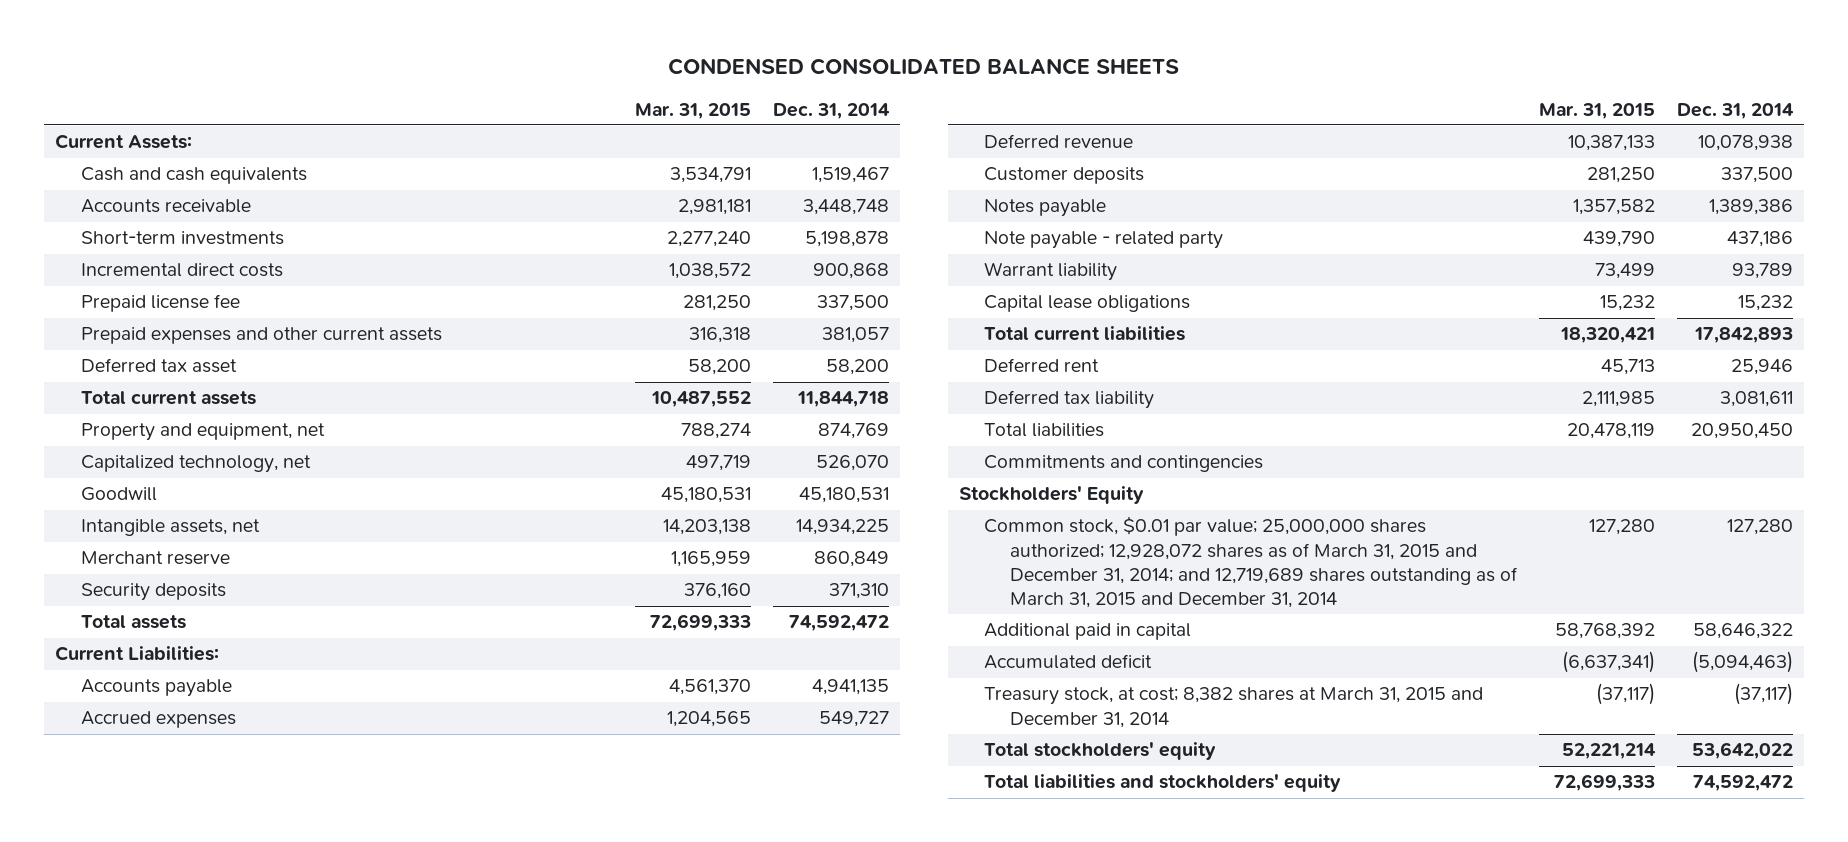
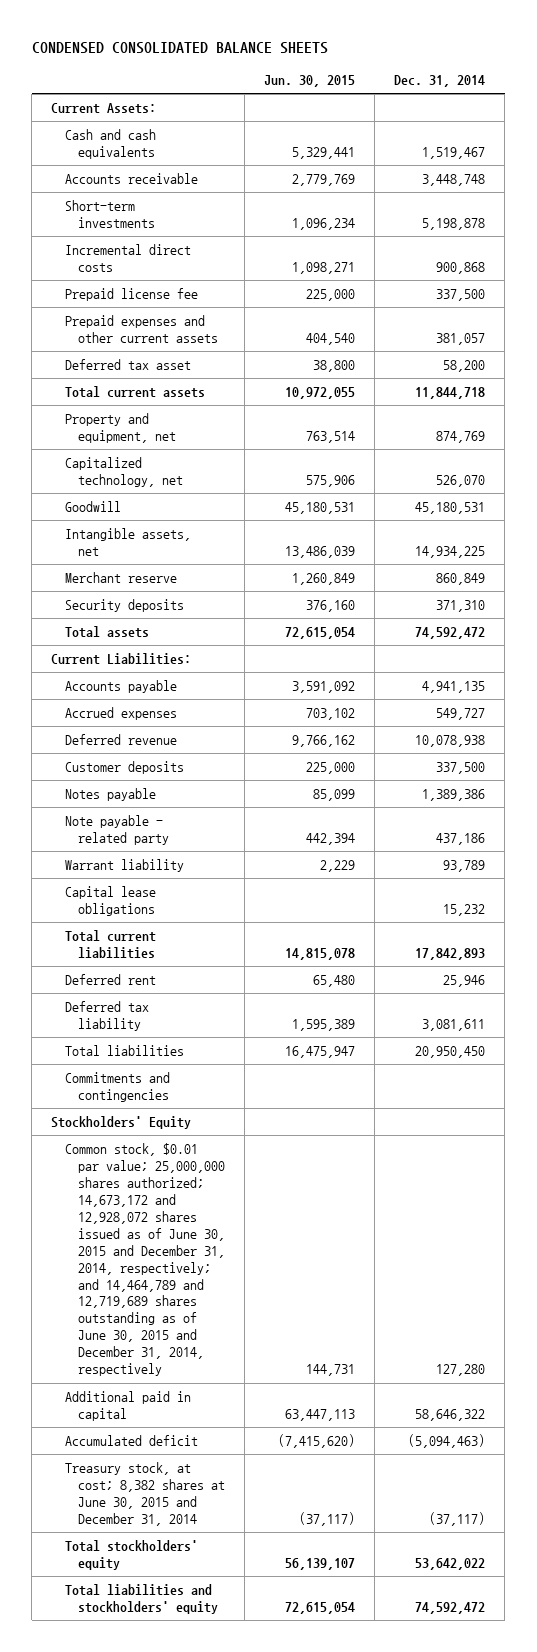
[634,102,751,119] Mar. 31, 2015 -> none
none -> [264,74,356,87] Jun. 30, 2015
[984,516,1518,609] Common stock, $0.01 par value; 25,000,000 shares authorized; 12,928,072 shares as of March 31, 2015 and December 31, 2014; and 12,719,689 shares outstanding as of March 31, 2015 and December 31, 2014 -> [64,1142,226,1377] Common stock, $0.01 par value; 25,000,000 shares authorized; 14,673,172 and 12,928,072 shares issued as of June 30, 2015 and December 31, 2014, respectively; and 14,464,789 and 12,719,689 shares outstanding as of June 30, 2015 and December 31, 2014, respectively
[984,687,1484,728] Treasury stock, at cost; 8,382 shares at March 31, 2015 and December 31, 2014 -> [64,1461,226,1526] Treasury stock, at cost; 8,382 shares at June 30, 2015 and December 31, 2014

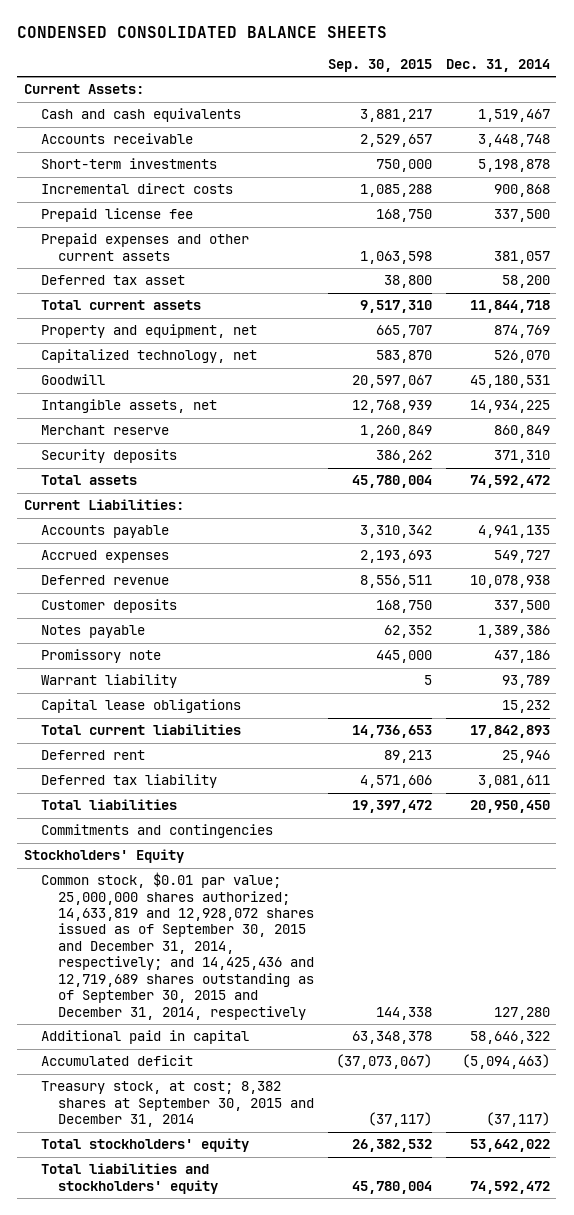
[264,74,356,87] Jun. 30, 2015 -> none
none -> [327,58,432,72] Sep. 30, 2015
[64,814,170,845] Note payable - related party -> [41,649,162,664] Promissory note
[64,1142,226,1377] Common stock, $0.01 par value; 25,000,000 shares authorized; 14,673,172 and 12,928,072 shares issued as of June 30, 2015 and December 31, 2014, respectively; and 14,464,789 and 12,719,689 shares outstanding as of June 30, 2015 and December 31, 2014, respectively -> [41,872,315,1020] Common stock, $0.01 par value; 25,000,000 shares authorized; 14,633,819 and 12,928,072 shares issued as of September 30, 2015 and December 31, 2014, respectively; and 14,425,436 and 12,719,689 shares outstanding as of September 30, 2015 and December 31, 2014, respectively
[64,1461,226,1526] Treasury stock, at cost; 8,382 shares at June 30, 2015 and December 31, 2014 -> [41,1081,315,1128] Treasury stock, at cost; 8,382 shares at September 30, 2015 and December 31, 2014

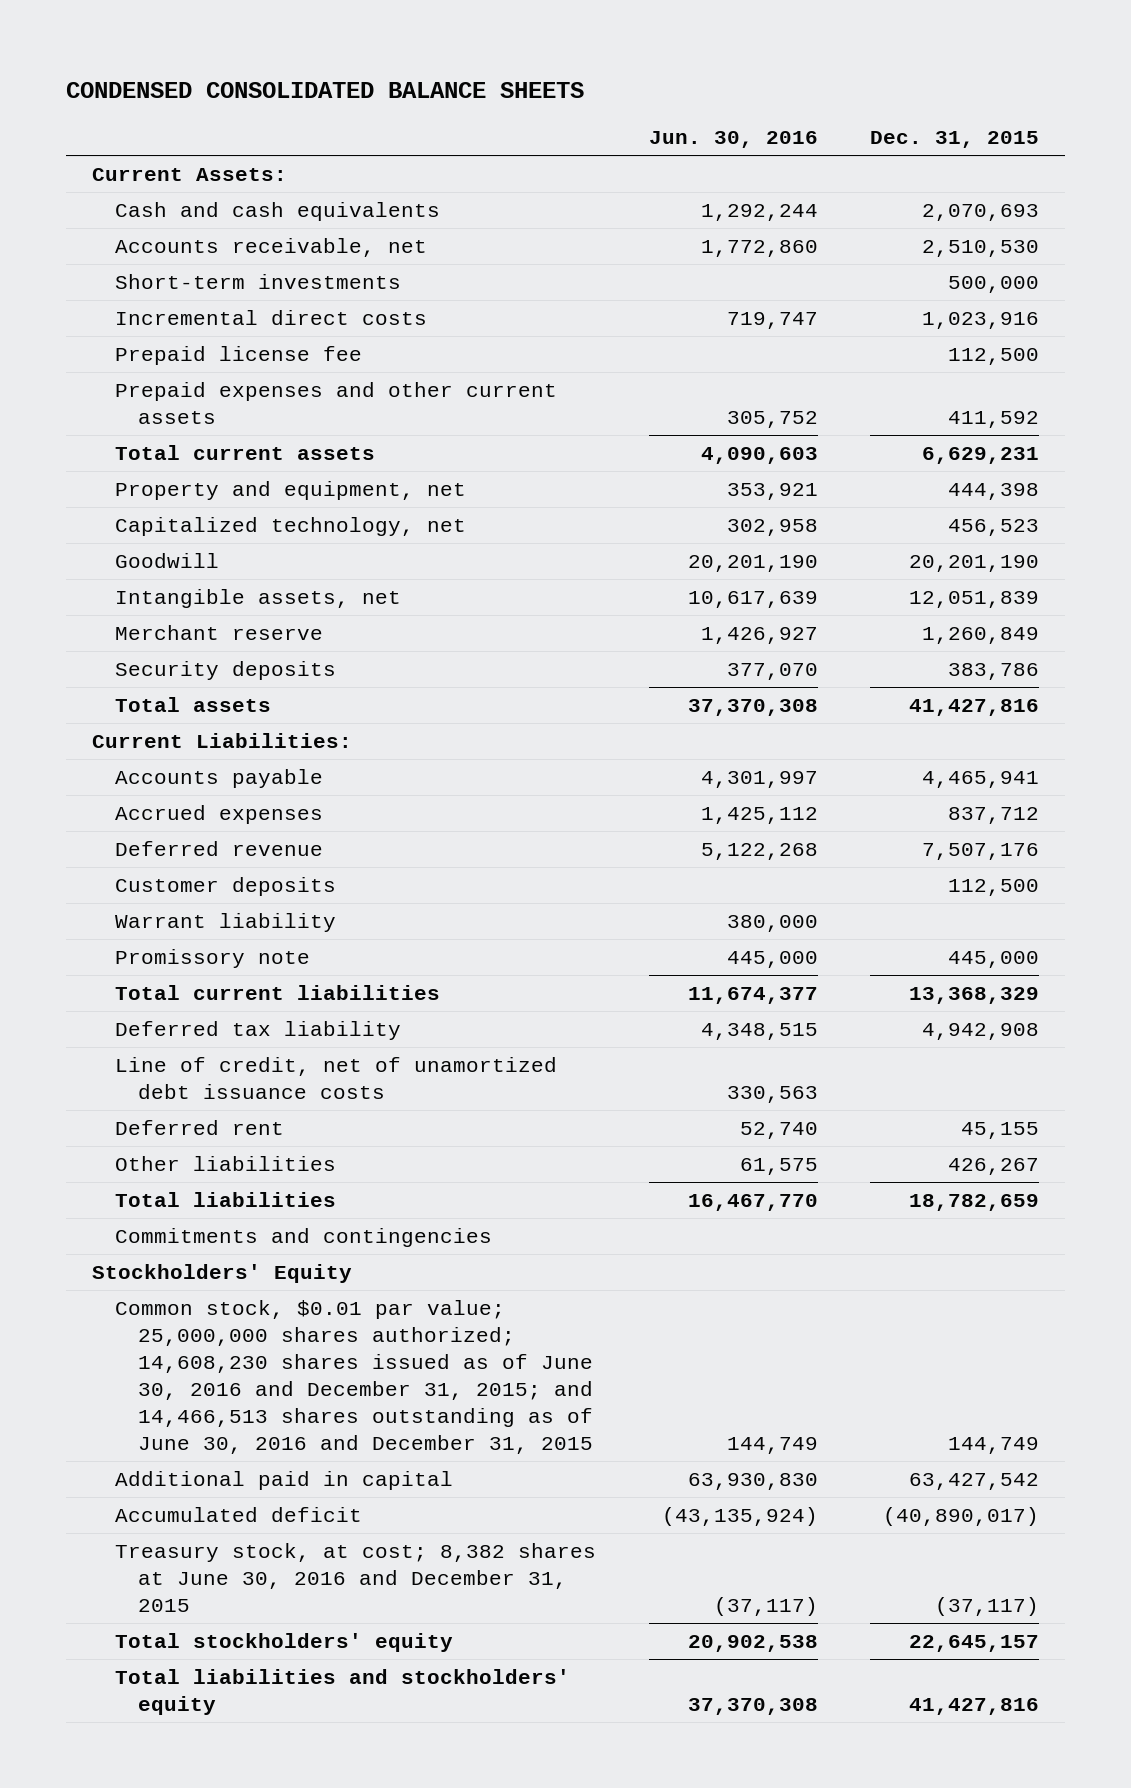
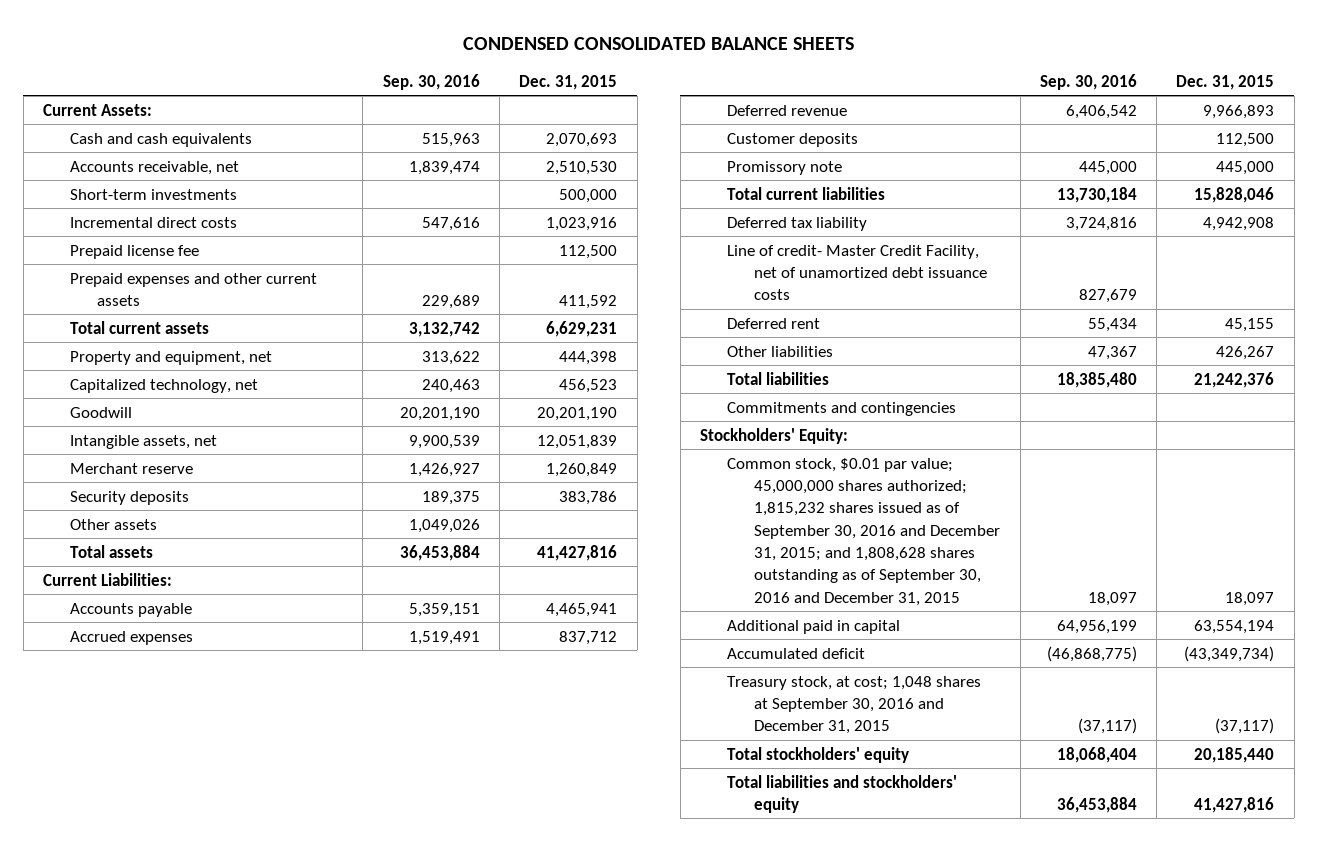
[648,131,818,149] Jun. 30, 2016 -> none
none -> [382,73,480,90] Sep. 30, 2016
none -> [70,518,158,530] Other assets
[922,843,1040,861] 7,507,176 -> [1203,104,1275,119] 9,966,893
[115,913,337,933] Warrant liability -> none
[909,987,1040,1005] 13,368,329 -> [1194,186,1275,203] 15,828,046
[115,1057,558,1099] Line of credit, net of unamortized debt issuance costs -> [727,244,988,301] Line of credit- Master Credit Facility, net of unamortized debt issuance costs
[909,1194,1040,1212] 18,782,659 -> [1194,371,1275,388] 21,242,376
[92,1264,353,1284] Stockholders' Equity -> [700,427,849,444] Stockholders' Equity:
[115,1300,594,1454] Common stock, $0.01 par value; 25,000,000 shares authorized; 14,608,230 shares issued as of June 30, 2016 and December 31, 2015; and 14,466,513 shares outstanding as of June 30, 2016 and December 31, 2015 -> [727,457,1001,606] Common stock, $0.01 par value; 45,000,000 shares authorized; 1,815,232 shares issued as of September 30, 2016 and December 31, 2015; and 1,808,628 shares outstanding as of September 30, 2016 and December 31, 2015
[948,1436,1040,1454] 144,749 -> [1225,591,1275,606] 18,097
[909,1473,1040,1491] 63,427,542 -> [1194,619,1275,634] 63,554,194
[883,1507,1040,1527] (40,890,017) -> [1184,645,1275,662] (43,349,734)
[115,1543,597,1612] Treasury stock, at cost; 8,382 shares at June 30, 2016 and December 31, 2015 -> [727,675,982,735] Treasury stock, at cost; 1,048 shares at September 30, 2016 and December 31, 2015
[909,1635,1040,1653] 22,645,157 -> [1194,746,1275,763] 20,185,440

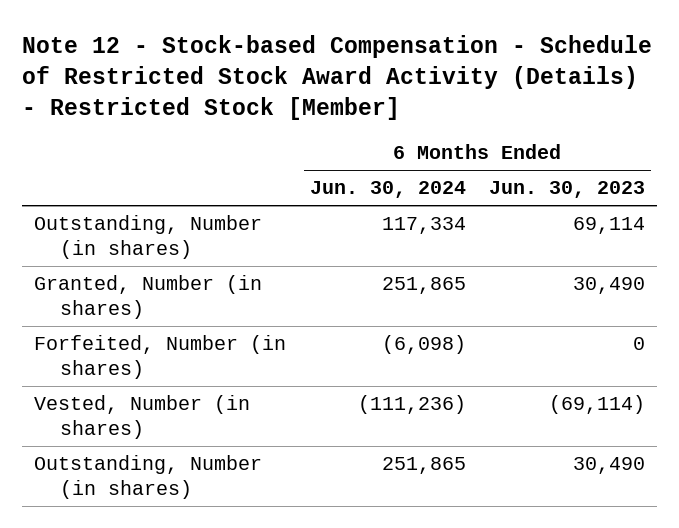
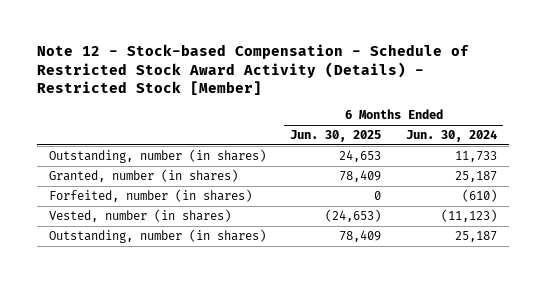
[489,181,646,199] Jun. 30, 2023 -> none
none -> [290,130,382,143] Jun. 30, 2025
[33,215,262,260] Outstanding, Number (in shares) -> [49,149,267,164] Outstanding, number (in shares)
[381,217,466,235] 117,334 -> [454,151,497,163] 11,733
[33,275,262,320] Granted, Number (in shares) -> [49,169,239,183] Granted, number (in shares)
[381,277,466,295] 251,865 -> [454,171,497,183] 25,187
[33,335,286,380] Forfeited, Number (in shares) -> [49,189,253,203] Forfeited, number (in shares)
[381,335,466,355] (6,098) -> [461,189,497,203] (610)
[33,395,250,440] Vested, Number (in shares) -> [49,209,232,223] Vested, number (in shares)
[357,395,466,415] (111,236) -> [440,209,497,223] (11,123)
[33,455,262,500] Outstanding, Number (in shares) -> [49,229,267,244] Outstanding, number (in shares)
[381,457,466,475] 251,865 -> [454,231,497,243] 25,187

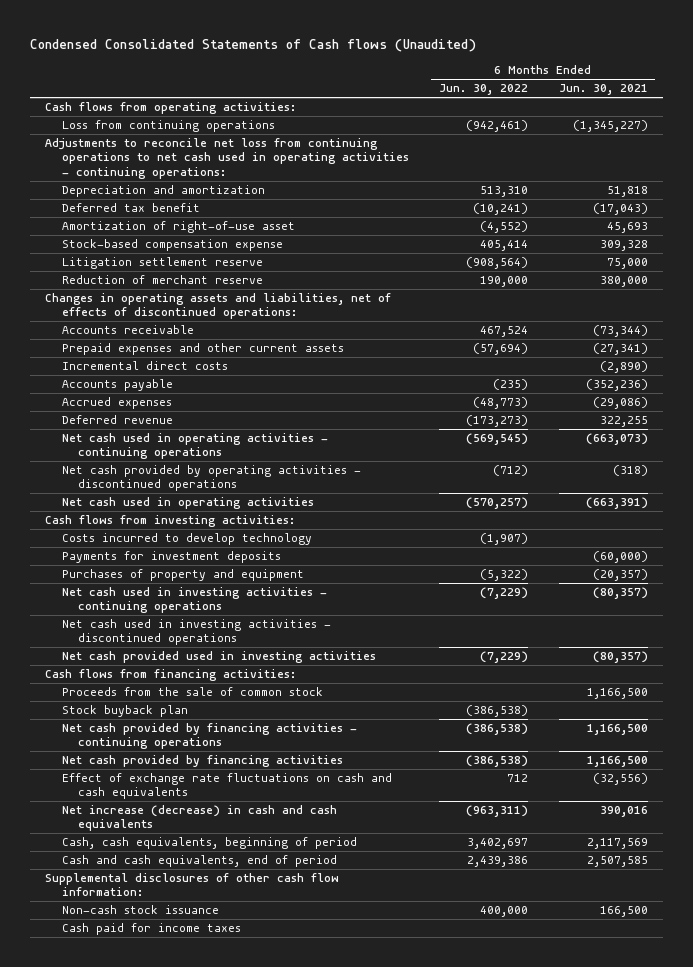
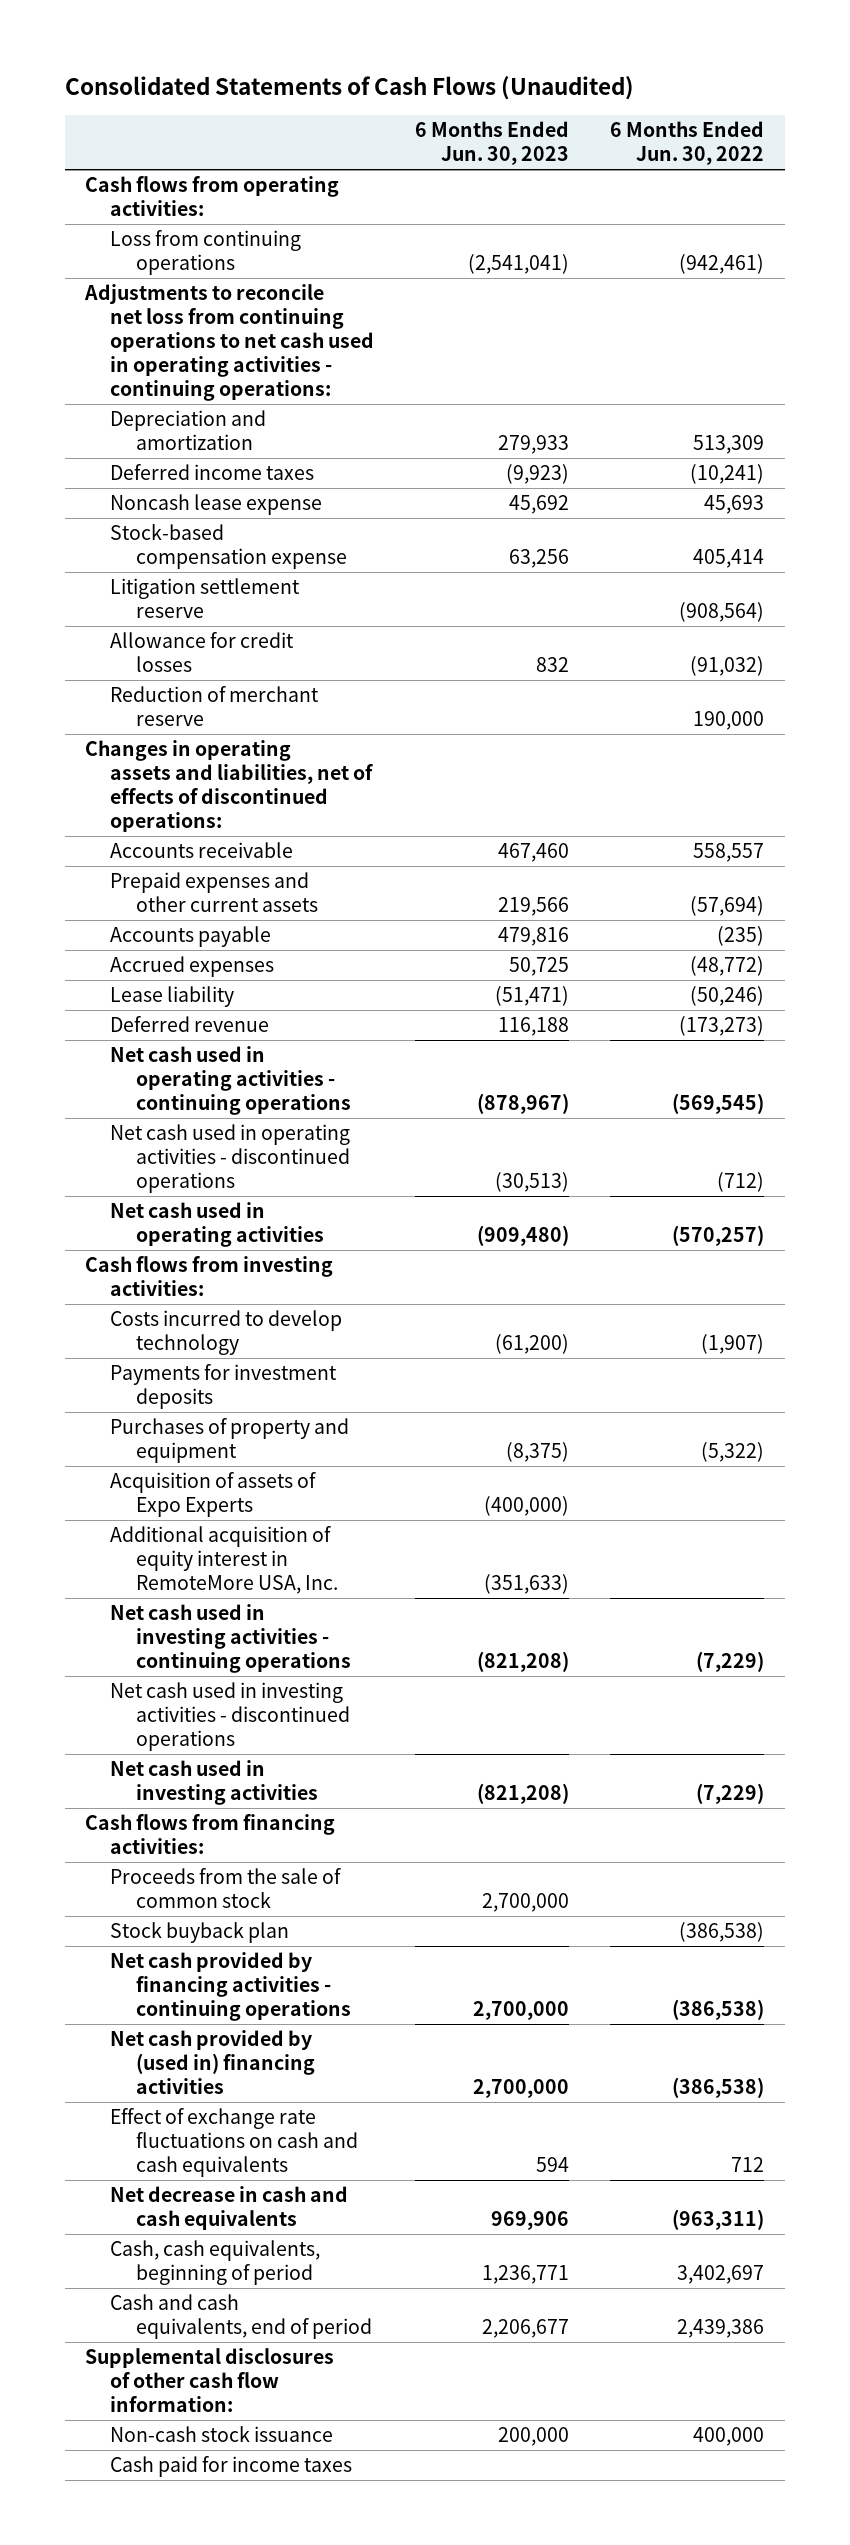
[30,38,477,52] Condensed Consolidated Statements of Cash flows (Unaudited) -> [64,76,634,101] Consolidated Statements of Cash Flows (Unaudited)
[558,84,648,96] Jun. 30, 2021 -> none
none -> [415,121,570,166] 6 Months Ended Jun. 30, 2023
[61,221,295,234] Amortization of right-of-use asset -> none
[480,186,529,198] 513,310 -> [693,435,765,455] 513,309
[61,203,200,213] Deferred tax benefit -> [110,464,315,481] Deferred income taxes
none -> [110,494,323,516] Noncash lease expense
none -> [110,632,295,673] Allowance for credit losses
[480,326,529,338] 467,524 -> [693,843,765,863] 558,557
[61,361,228,371] Incremental direct costs -> none
[473,397,529,410] (48,773) -> [690,956,765,977] (48,772)
none -> [110,986,235,1008] Lease liability
[61,465,361,492] Net cash provided by operating activities - discontinued operations -> [110,1124,351,1194] Net cash used in operating activities - discontinued operations
none -> [110,1472,317,1518] Acquisition of assets of Expo Experts
none -> [110,1526,338,1595] Additional acquisition of equity interest in RemoteMore USA, Inc.
[61,651,376,664] Net cash provided used in investing activities -> [110,1760,318,1806] Net cash used in investing activities
[61,755,343,768] Net cash provided by financing activities -> [110,2030,315,2095] Net cash provided by (used in) financing activities
[61,805,337,832] Net increase (decrease) in cash and cash equivalents -> [110,2186,349,2231] Net decrease in cash and cash equivalents

